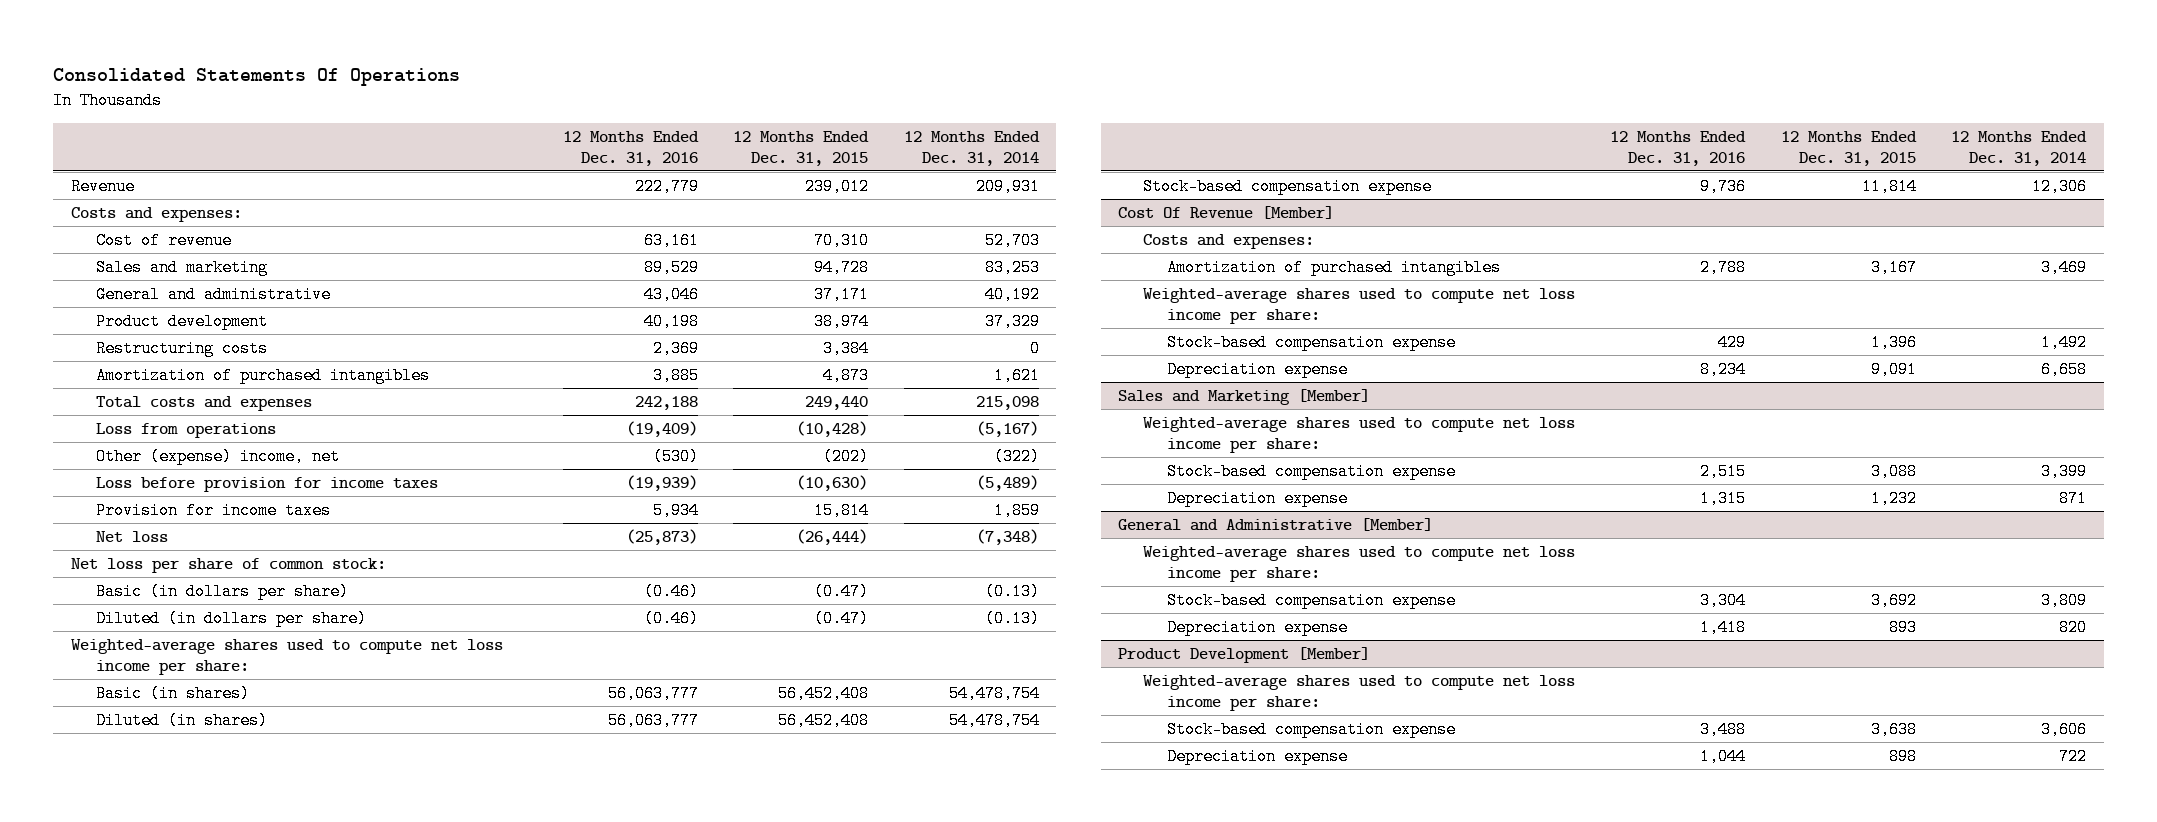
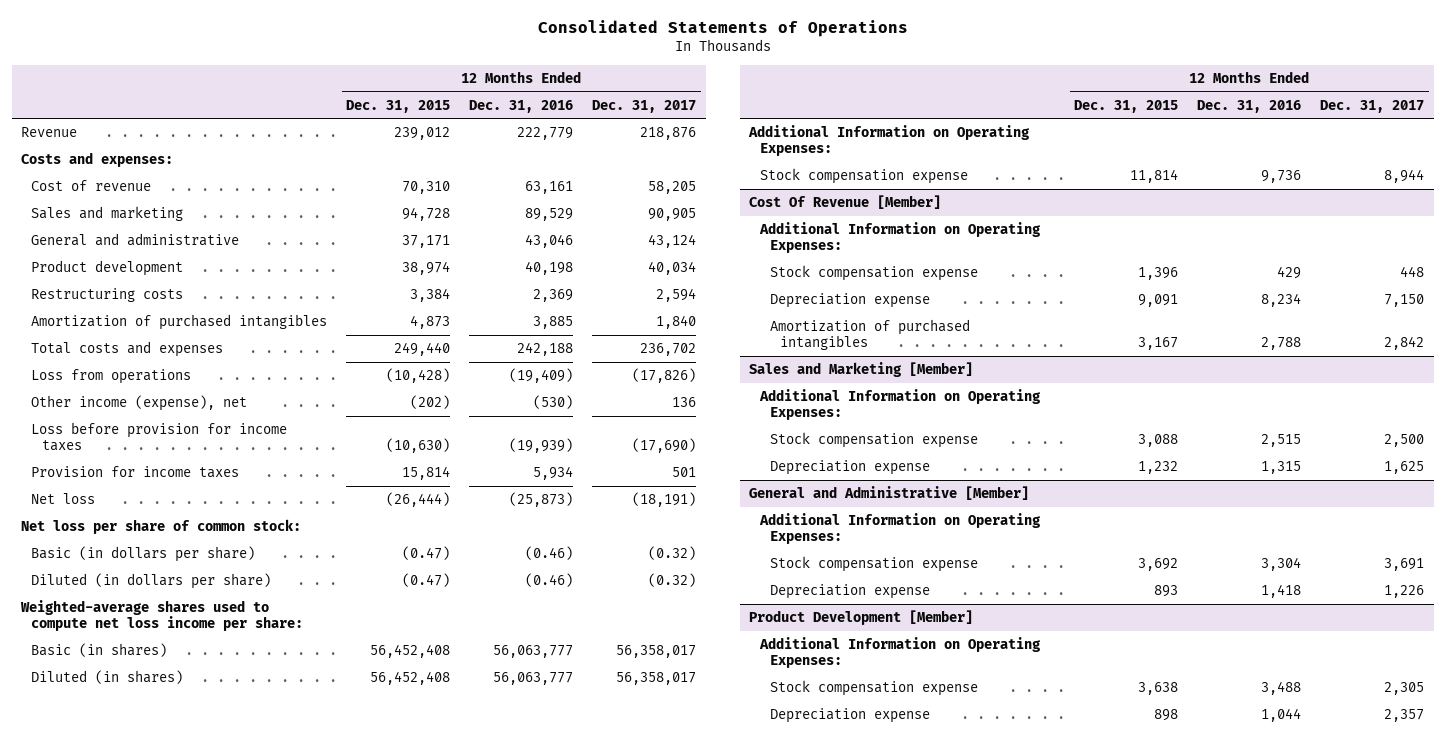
[53,68,461,87] Consolidated Statements Of Operations -> [537,19,908,37] Consolidated Statements of Operations
[903,130,1040,166] 12 Months Ended Dec. 31, 2014 -> none
none -> [592,99,697,113] Dec. 31, 2017
[95,447,340,465] Other (expense) income, net -> [31,395,248,412] Other income (expense), net
none -> [748,125,1031,157] Additional Information on Operating Expenses:
[1142,177,1432,195] Stock-based compensation expense -> [759,168,968,185] Stock compensation expense
[1142,233,1314,249] Costs and expenses: -> none
[1142,287,1575,324] Weighted-average shares used to compute net loss income per share: -> none
none -> [758,222,1041,254] Additional Information on Operating Expenses:
[1167,333,1457,351] Stock-based compensation expense -> [769,265,978,282] Stock compensation expense
[1167,258,1502,276] Amortization of purchased intangibles -> [769,319,970,351] Amortization of purchased intangibles
[1142,416,1575,453] Weighted-average shares used to compute net loss income per share: -> none
none -> [758,389,1041,421] Additional Information on Operating Expenses:
[1167,462,1457,480] Stock-based compensation expense -> [769,432,978,449] Stock compensation expense
[1142,545,1575,582] Weighted-average shares used to compute net loss income per share: -> none
none -> [758,513,1041,545] Additional Information on Operating Expenses:
[1167,591,1457,609] Stock-based compensation expense -> [769,556,978,573] Stock compensation expense
[1142,674,1575,711] Weighted-average shares used to compute net loss income per share: -> none
none -> [758,637,1041,669] Additional Information on Operating Expenses:
[1167,720,1457,738] Stock-based compensation expense -> [769,680,978,697] Stock compensation expense

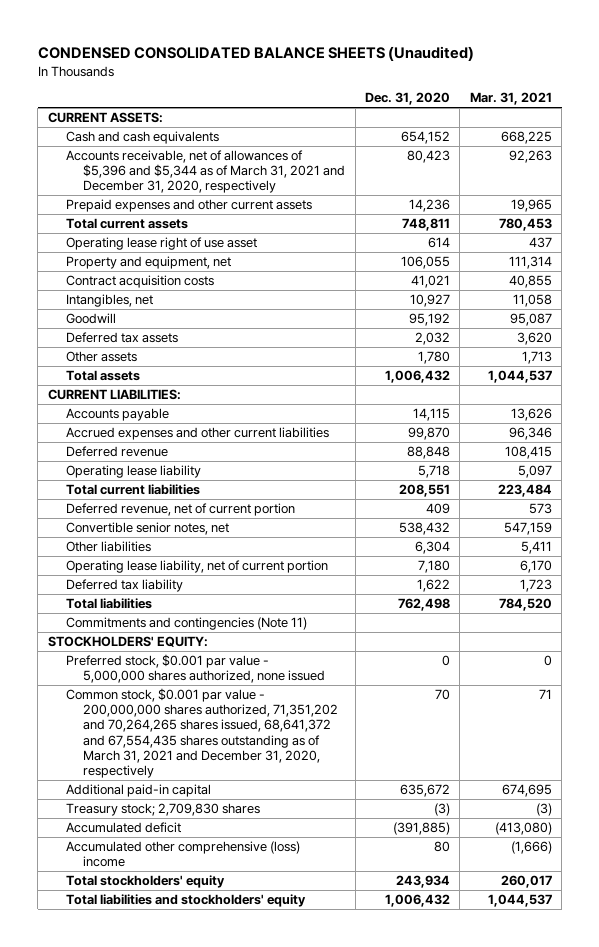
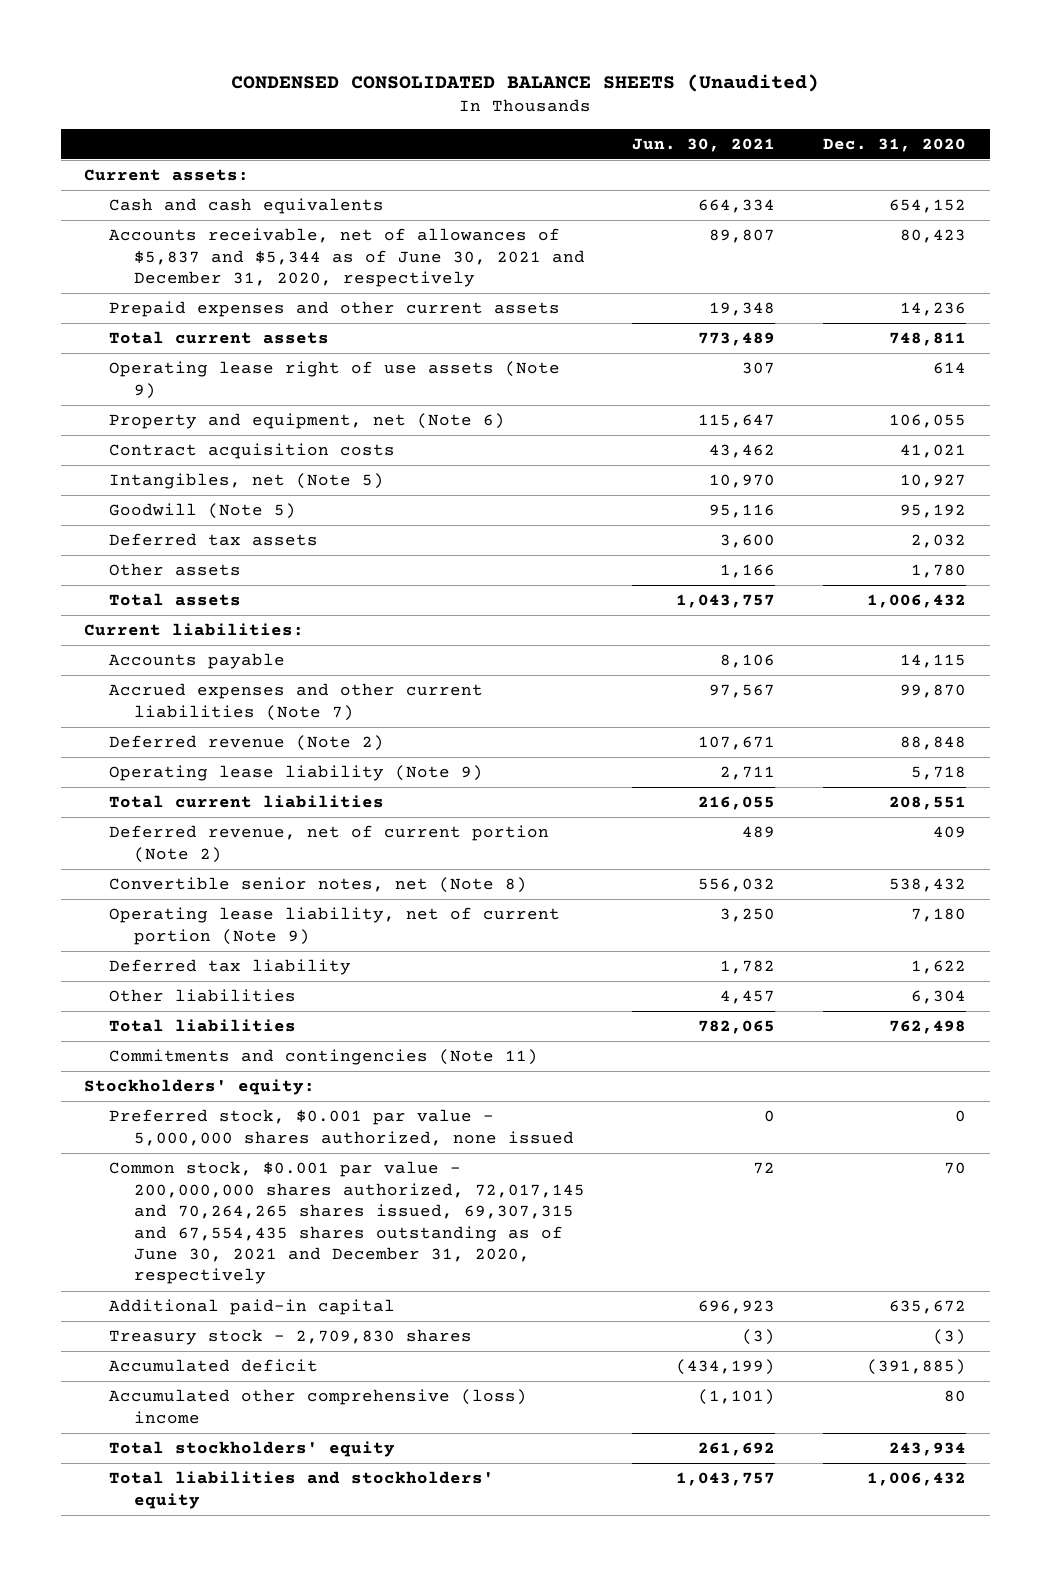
[469,92,552,106] Mar. 31, 2021 -> none
none -> [632,137,776,152] Jun. 30, 2021
[47,111,163,123] CURRENT ASSETS: -> [84,169,250,182] Current assets:
[65,149,346,194] Accounts receivable, net of allowances of $5,396 and $5,344 as of March 31, 2021 and December 31, 2020, respectively -> [109,228,585,288] Accounts receivable, net of allowances of $5,837 and $5,344 as of June 30, 2021 and December 31, 2020, respectively
[65,236,257,250] Operating lease right of use asset -> [109,361,561,399] Operating lease right of use assets (Note 9)
[65,255,231,269] Property and equipment, net -> [109,413,506,430] Property and equipment, net (Note 6)
[65,293,153,307] Intangibles, net -> [109,473,385,490] Intangibles, net (Note 5)
[65,312,116,324] Goodwill -> [109,503,297,520] Goodwill (Note 5)
[47,388,181,400] CURRENT LIABILITIES: -> [84,623,305,637] Current liabilities:
[65,426,329,440] Accrued expenses and other current liabilities -> [109,683,484,721] Accrued expenses and other current liabilities (Note 7)
[65,445,168,457] Deferred revenue -> [109,735,385,752] Deferred revenue (Note 2)
[65,464,201,478] Operating lease liability -> [109,765,484,782] Operating lease liability (Note 9)
[65,502,295,516] Deferred revenue, net of current portion -> [109,825,550,863] Deferred revenue, net of current portion (Note 2)
[65,521,229,535] Convertible senior notes, net -> [109,877,528,894] Convertible senior notes, net (Note 8)
[65,559,328,573] Operating lease liability, net of current portion -> [109,907,561,945] Operating lease liability, net of current portion (Note 9)
[65,540,151,552] Other liabilities -> [109,989,297,1003] Other liabilities
[47,635,208,647] STOCKHOLDERS' EQUITY: -> [84,1079,316,1096] Stockholders' equity:
[65,687,339,778] Common stock, $0.001 par value - 200,000,000 shares authorized, 71,351,202 and 70,264,265 shares issued, 68,641,372 and 67,554,435 shares outstanding as of March 31, 2021 and December 31, 2020, respectively -> [109,1161,585,1285] Common stock, $0.001 par value - 200,000,000 shares authorized, 72,017,145 and 70,264,265 shares issued, 69,307,315 and 67,554,435 shares outstanding as of June 30, 2021 and December 31, 2020, respectively
[65,802,260,816] Treasury stock; 2,709,830 shares -> [109,1329,473,1346] Treasury stock - 2,709,830 shares

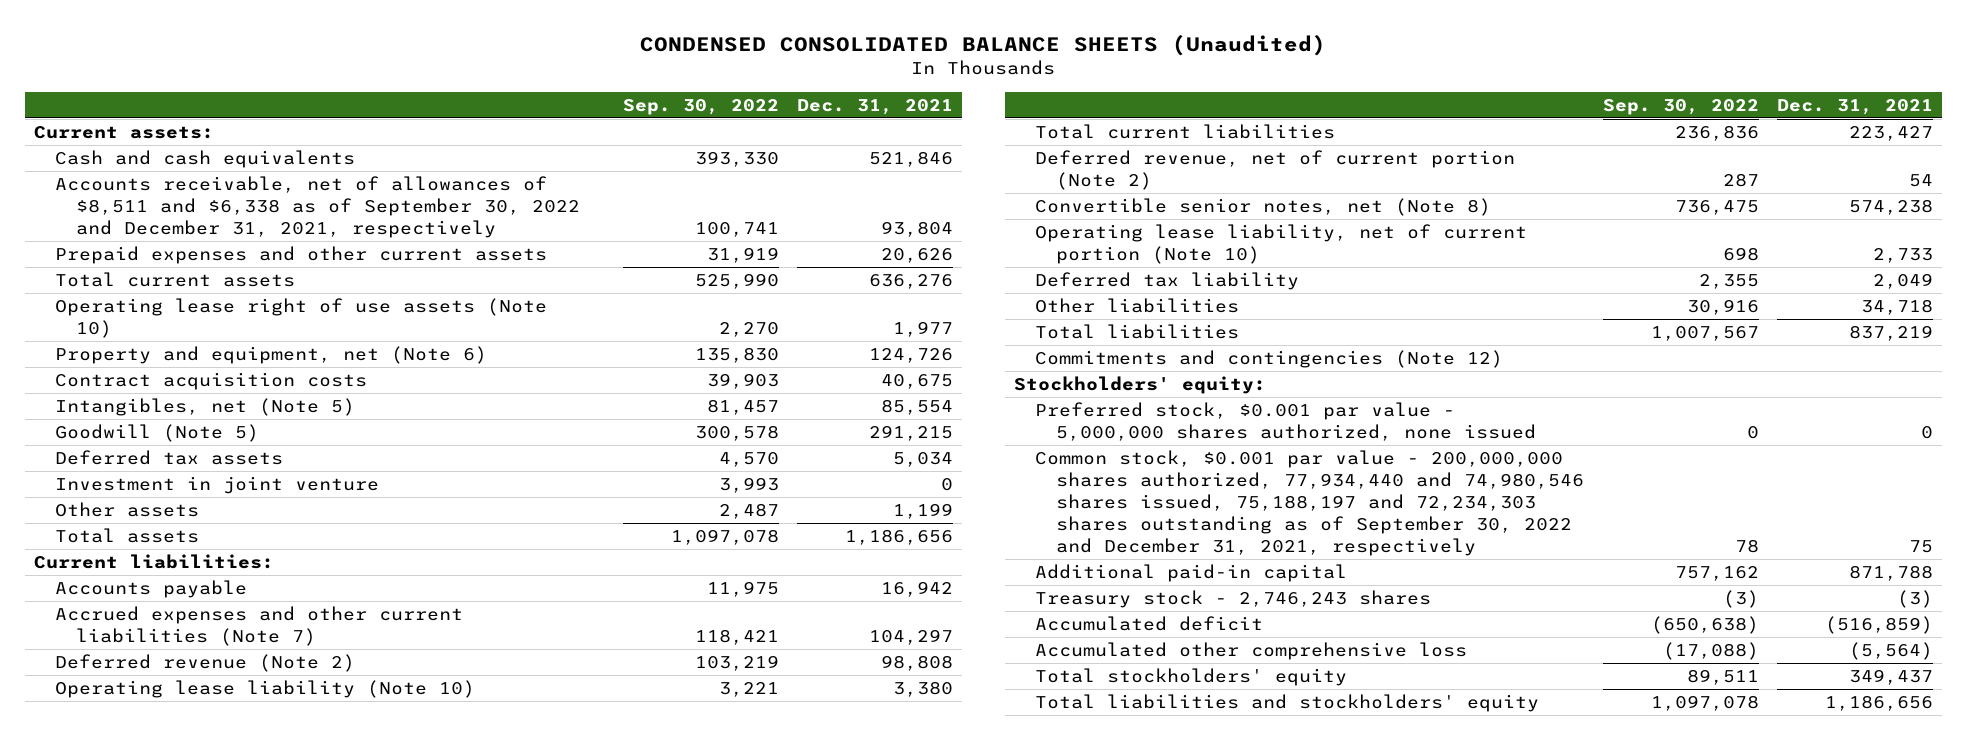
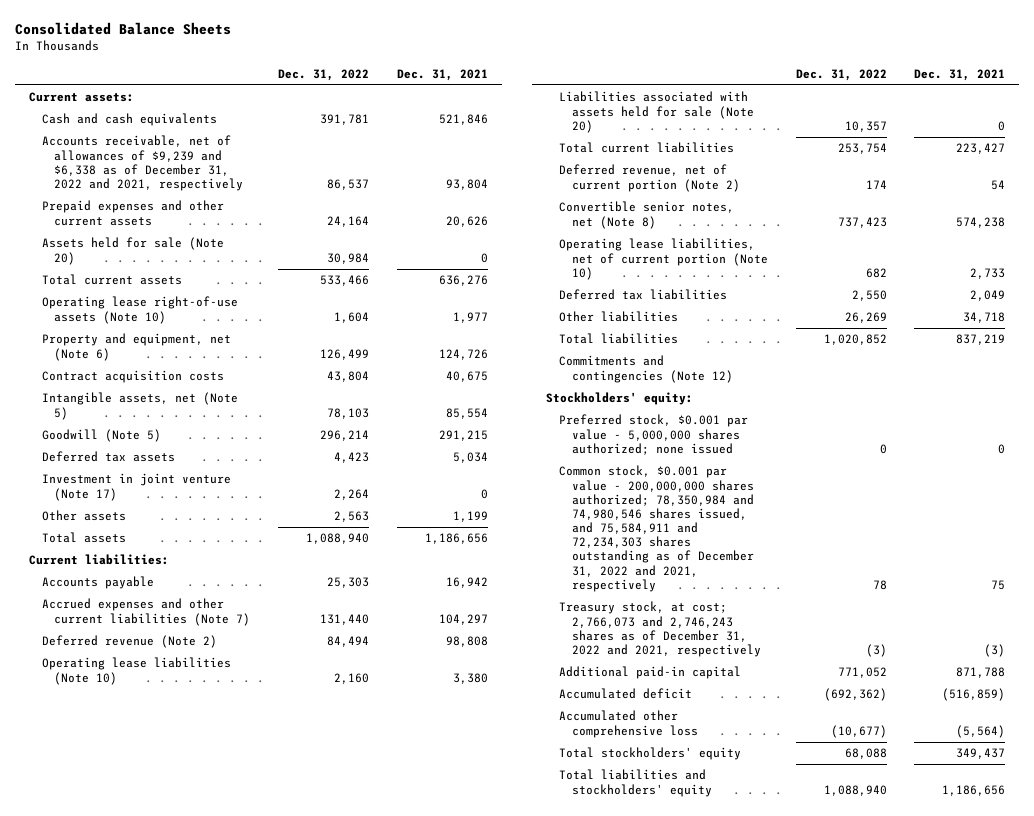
[640,35,1327,57] CONDENSED CONSOLIDATED BALANCE SHEETS (Unaudited) -> [14,21,231,35] Consolidated Balance Sheets
[622,98,779,115] Sep. 30, 2022 -> none
none -> [278,68,370,81] Dec. 31, 2022
[54,176,581,239] Accounts receivable, net of allowances of $8,511 and $6,338 as of September 30, 2022 and December 31, 2021, respectively -> [41,135,244,191] Accounts receivable, net of allowances of $9,239 and $6,338 as of December 31, 2022 and 2021, respectively
none -> [41,237,224,265] Assets held for sale (Note 20)
[54,298,547,339] Operating lease right of use assets (Note 10) -> [41,296,238,324] Operating lease right-of-use assets (Note 10)
[54,398,355,417] Intangibles, net (Note 5) -> [41,392,238,420] Intangible assets, net (Note 5)
[54,476,379,495] Investment in joint venture -> [41,473,231,501] Investment in joint venture (Note 17)
[54,680,475,699] Operating lease liability (Note 10) -> [41,657,231,685] Operating lease liabilities (Note 10)
none -> [558,91,754,133] Liabilities associated with assets held for sale (Note 20)
[1035,224,1528,265] Operating lease liability, net of current portion (Note 10) -> [558,238,768,280] Operating lease liabilities, net of current portion (Note 10)
[1035,272,1300,291] Deferred tax liability -> [558,289,727,301] Deferred tax liabilities
[1035,402,1537,442] Preferred stock, $0.001 par value - 5,000,000 shares authorized, none issued -> [558,414,748,455] Preferred stock, $0.001 par value - 5,000,000 shares authorized; none issued
[1035,450,1585,557] Common stock, $0.001 par value - 200,000,000 shares authorized, 77,934,440 and 74,980,546 shares issued, 75,188,197 and 72,234,303 shares outstanding as of September 30, 2022 and December 31, 2021, respectively -> [558,465,754,592] Common stock, $0.001 par value - 200,000,000 shares authorized; 78,350,984 and 74,980,546 shares issued, and 75,584,911 and 72,234,303 shares outstanding as of December 31, 2022 and 2021, respectively
none -> [558,601,761,657] Treasury stock, at cost; 2,766,073 and 2,746,243 shares as of December 31, 2022 and 2021, respectively
[1035,590,1432,609] Treasury stock - 2,746,243 shares -> none

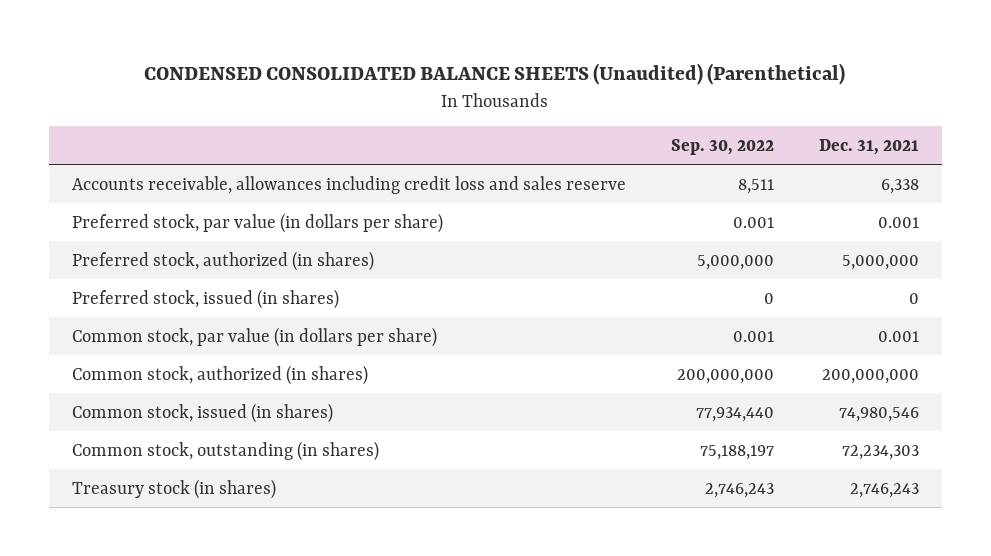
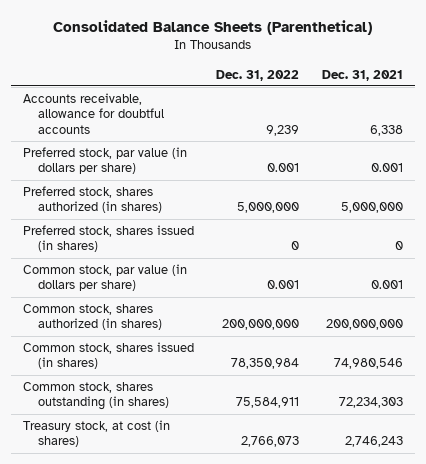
[144,62,846,85] CONDENSED CONSOLIDATED BALANCE SHEETS (Unaudited) (Parenthetical) -> [52,19,372,35] Consolidated Balance Sheets (Parenthetical)
[670,138,774,155] Sep. 30, 2022 -> none
none -> [216,69,300,81] Dec. 31, 2022
[71,175,626,194] Accounts receivable, allowances including credit loss and sales reserve -> [22,93,164,134] Accounts receivable, allowance for doubtful accounts
[71,250,374,271] Preferred stock, authorized (in shares) -> [22,186,162,214] Preferred stock, shares authorized (in shares)
[71,288,339,309] Preferred stock, issued (in shares) -> [22,225,194,253] Preferred stock, shares issued (in shares)
[71,364,368,385] Common stock, authorized (in shares) -> [22,304,162,331] Common stock, shares authorized (in shares)
[71,402,333,423] Common stock, issued (in shares) -> [22,342,194,370] Common stock, shares issued (in shares)
[71,440,379,461] Common stock, outstanding (in shares) -> [22,382,169,411] Common stock, shares outstanding (in shares)
[71,478,276,499] Treasury stock (in shares) -> [22,420,170,448] Treasury stock, at cost (in shares)

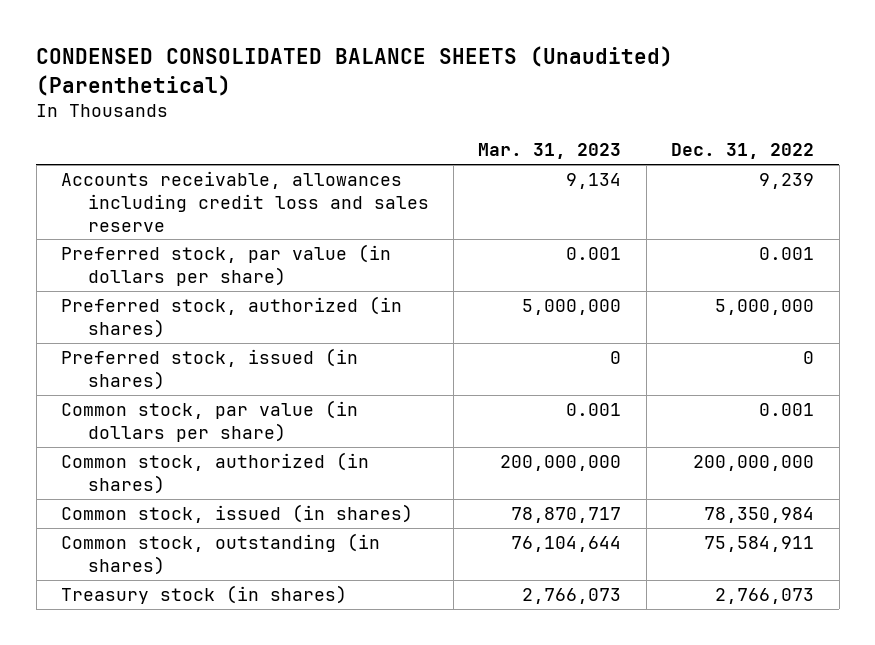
[52,19,372,35] Consolidated Balance Sheets (Parenthetical) -> [36,46,674,96] CONDENSED CONSOLIDATED BALANCE SHEETS (Unaudited) (Parenthetical)
[322,69,404,81] Dec. 31, 2021 -> none
none -> [478,143,622,160] Mar. 31, 2023
[22,93,164,134] Accounts receivable, allowance for doubtful accounts -> [61,171,429,232] Accounts receivable, allowances including credit loss and sales reserve
[22,186,162,214] Preferred stock, shares authorized (in shares) -> [61,296,403,338] Preferred stock, authorized (in shares)
[22,225,194,253] Preferred stock, shares issued (in shares) -> [61,348,359,390] Preferred stock, issued (in shares)
[22,304,162,331] Common stock, shares authorized (in shares) -> [61,452,370,494] Common stock, authorized (in shares)
[22,342,194,370] Common stock, shares issued (in shares) -> [61,504,414,524] Common stock, issued (in shares)
[22,382,169,411] Common stock, shares outstanding (in shares) -> [61,533,381,575] Common stock, outstanding (in shares)
[22,420,170,448] Treasury stock, at cost (in shares) -> [61,585,348,605] Treasury stock (in shares)

